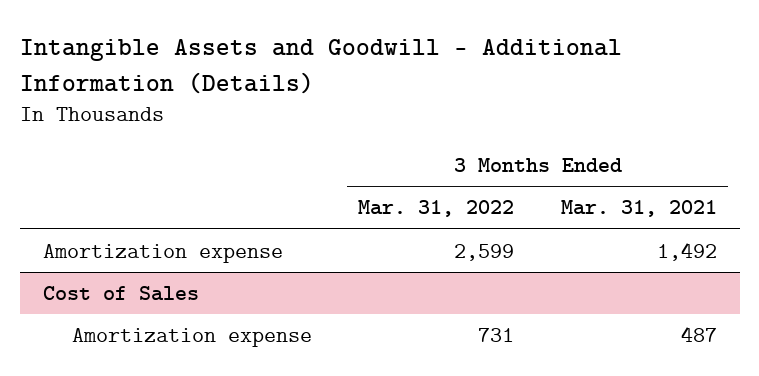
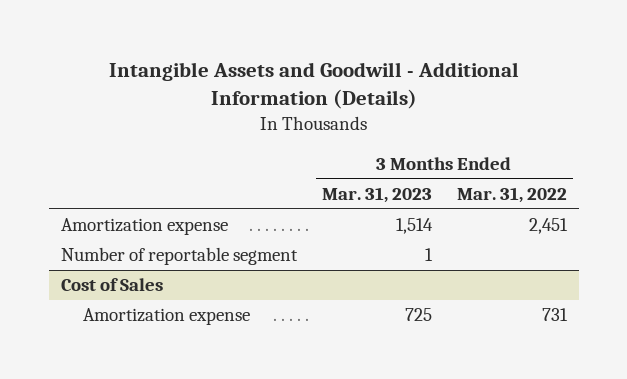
[560,200,717,218] Mar. 31, 2021 -> none
none -> [321,186,432,203] Mar. 31, 2023
[454,244,515,262] 2,599 -> [528,218,568,235] 2,451
none -> [60,247,298,266] Number of reportable segment

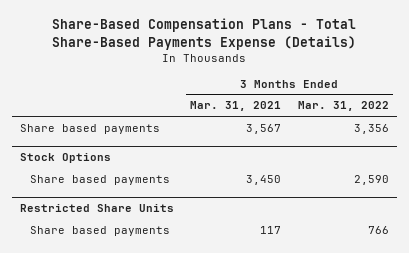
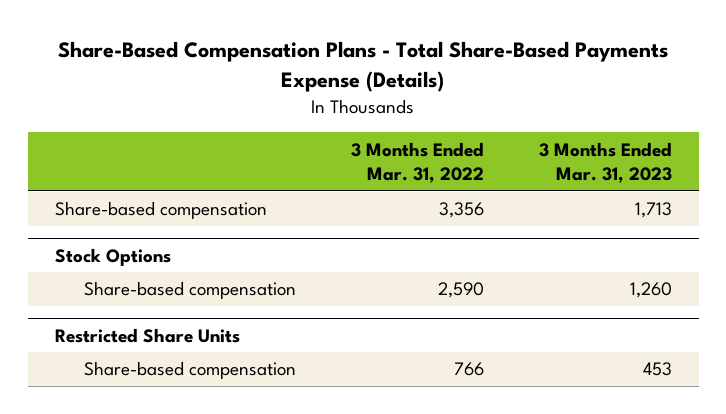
[190,101,282,112] Mar. 31, 2021 -> none
none -> [538,141,672,184] 3 Months Ended Mar. 31, 2023
[20,123,161,134] Share based payments -> [54,201,267,220] Share-based compensation
[29,174,170,185] Share based payments -> [84,281,297,300] Share-based compensation
[29,225,170,236] Share based payments -> [84,361,297,380] Share-based compensation

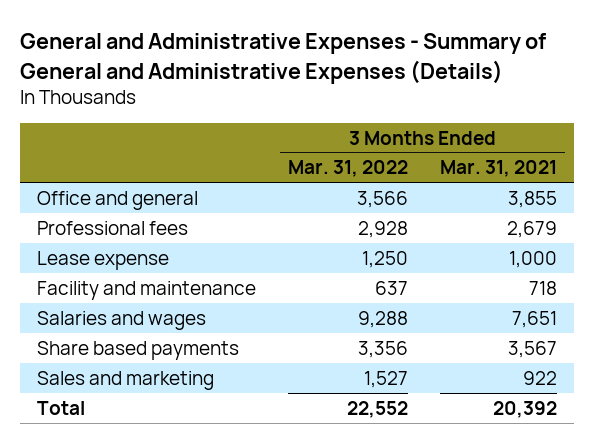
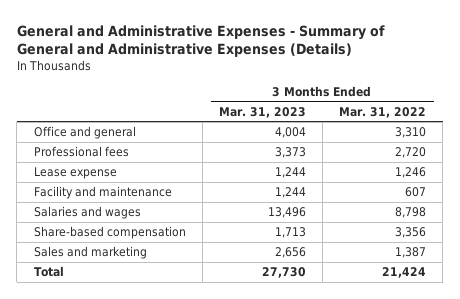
[440,160,558,178] Mar. 31, 2021 -> none
none -> [218,107,306,119] Mar. 31, 2023
[356,190,408,208] 3,566 -> [395,127,427,139] 3,310
[357,220,408,238] 2,928 -> [395,147,427,159] 2,720
[361,250,408,268] 1,250 -> [395,167,427,179] 1,246
[374,280,408,295] 637 -> [405,187,427,198] 607
[357,310,408,328] 9,288 -> [395,207,427,219] 8,798
[36,340,239,360] Share based payments -> [33,226,186,240] Share-based compensation
[363,370,408,388] 1,527 -> [395,247,427,259] 1,387
[346,400,408,418] 22,552 -> [382,267,427,279] 21,424

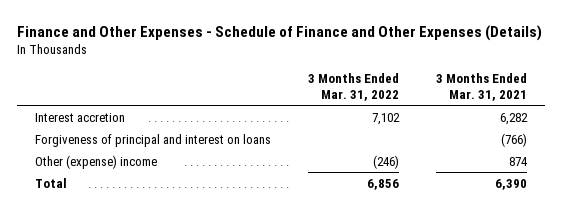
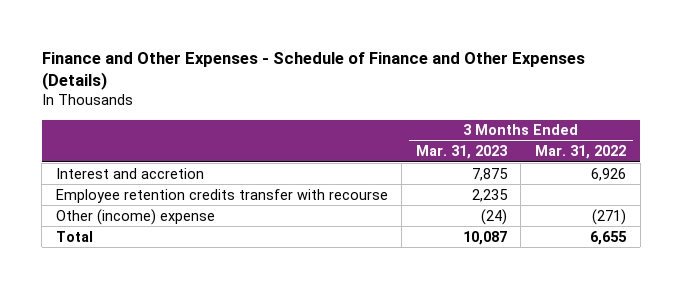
[435,72,527,101] 3 Months Ended Mar. 31, 2021 -> none
none -> [415,145,508,160] Mar. 31, 2023
[35,133,272,147] Forgiveness of principal and interest on loans -> none
[35,112,126,122] Interest accretion -> [55,167,204,179] Interest and accretion
[371,112,400,125] 7,102 -> [591,167,627,181] 6,926
none -> [55,188,388,203] Employee retention credits transfer with recourse
[35,154,158,169] Other (expense) income -> [55,208,215,225] Other (income) expense
[372,154,399,169] (246) -> [592,208,627,225] (271)
[366,178,399,190] 6,856 -> [590,230,628,245] 6,655

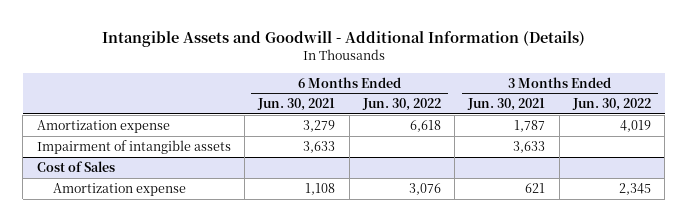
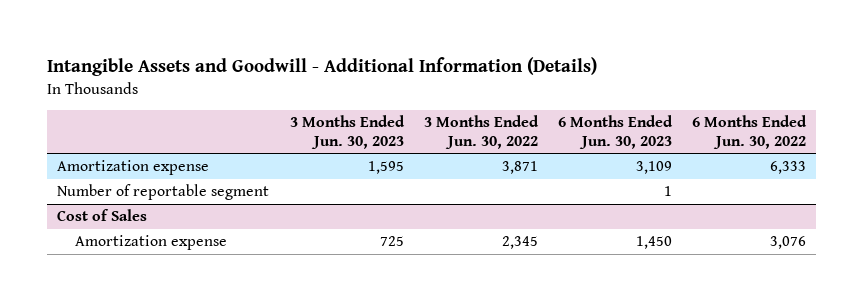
[257,98,336,112] Jun. 30, 2021 -> none
[467,98,546,112] Jun. 30, 2021 -> none
none -> [289,114,405,149] 3 Months Ended Jun. 30, 2023
none -> [558,114,674,149] 6 Months Ended Jun. 30, 2023
[36,139,231,154] Impairment of intangible assets -> none
[409,119,441,132] 6,618 -> [770,161,807,175] 6,333
[620,119,652,132] 4,019 -> [501,161,538,175] 3,871
none -> [57,184,270,201] Number of reportable segment

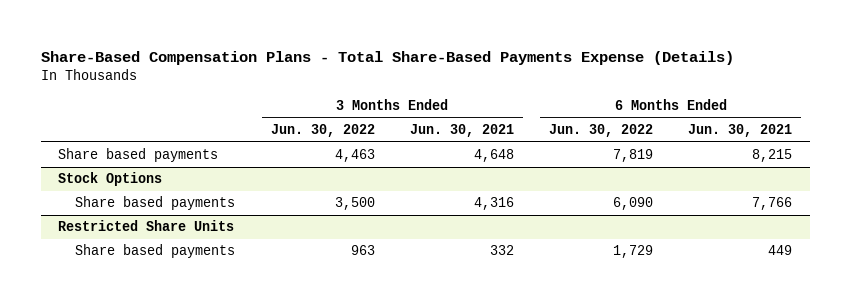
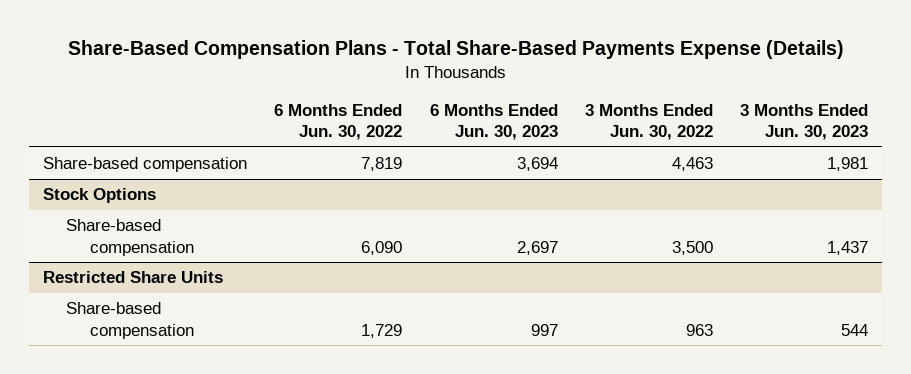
[409,124,514,138] Jun. 30, 2021 -> none
[688,124,793,138] Jun. 30, 2021 -> none
none -> [429,103,558,141] 6 Months Ended Jun. 30, 2023
none -> [740,103,869,141] 3 Months Ended Jun. 30, 2023
[58,148,219,163] Share based payments -> [42,157,247,173] Share-based compensation
[75,196,236,211] Share based payments -> [66,219,194,256] Share-based compensation
[75,244,236,259] Share based payments -> [66,302,194,339] Share-based compensation

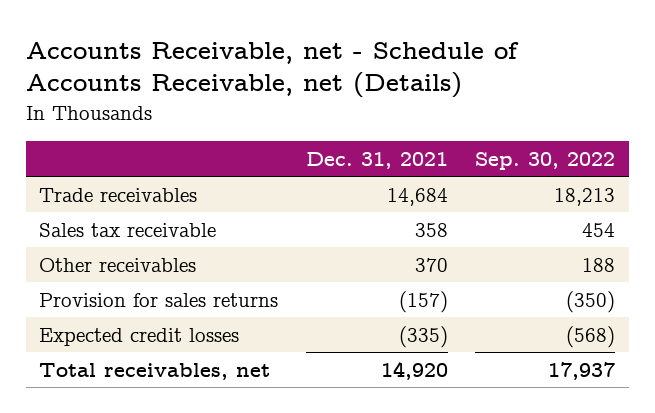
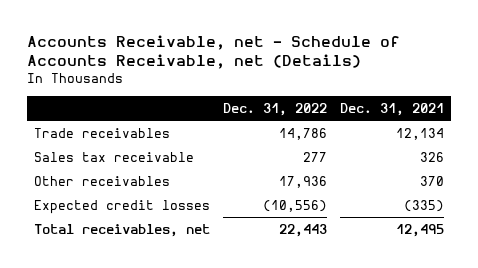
[475,151,616,170] Sep. 30, 2022 -> none
none -> [222,103,327,117] Dec. 31, 2022
[386,187,448,206] 14,684 -> [396,127,445,140] 12,134
[414,222,448,237] 358 -> [420,151,445,162] 326
[39,292,279,307] Provision for sales returns -> none
[380,360,448,380] 14,920 -> [396,223,445,237] 12,495

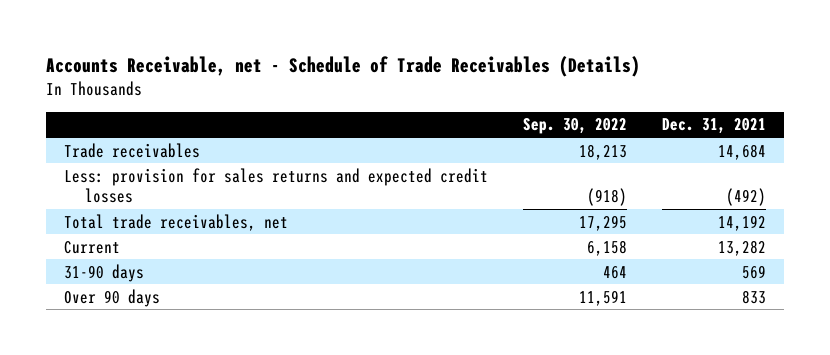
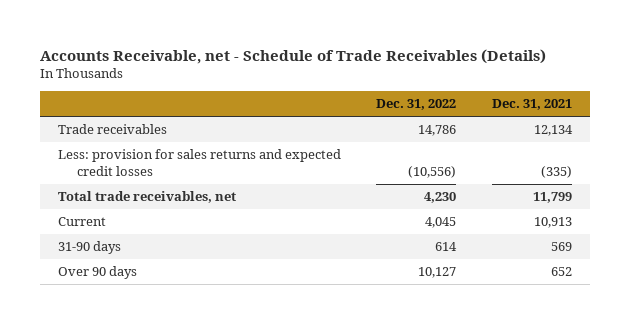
[522,118,627,135] Sep. 30, 2022 -> none
none -> [376,99,457,111] Dec. 31, 2022
[717,143,766,160] 14,684 -> [533,125,573,137] 12,134
[725,187,766,206] (492) -> [540,166,572,179] (335)
[717,214,766,231] 14,192 -> [532,192,572,204] 11,799
[717,239,766,256] 13,282 -> [533,217,572,229] 10,913
[741,289,766,304] 833 -> [550,267,572,277] 652

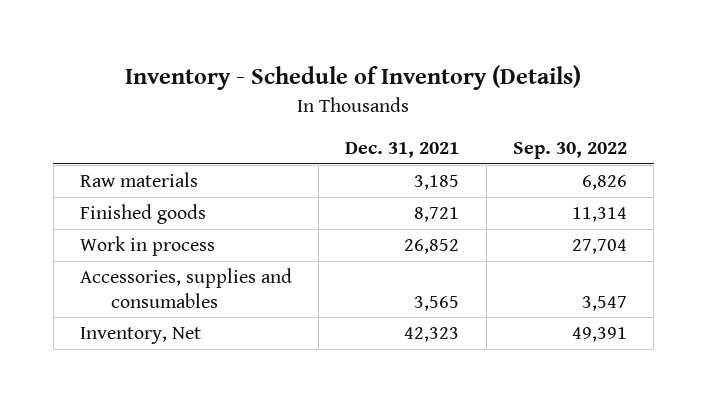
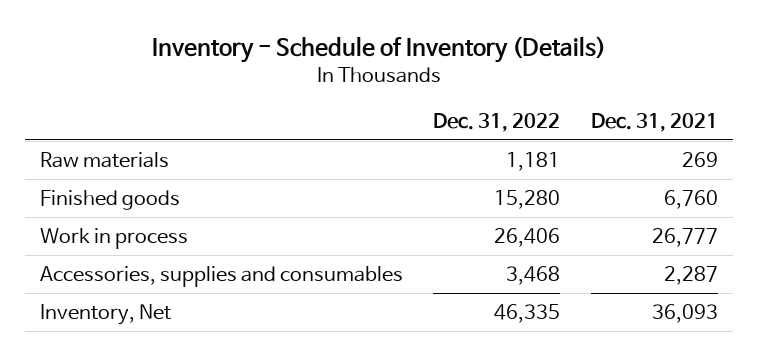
[513,142,628,160] Sep. 30, 2022 -> none
none -> [433,112,561,132] Dec. 31, 2022
[414,175,460,191] 3,185 -> [681,152,718,168] 269
[414,207,460,223] 8,721 -> [663,190,718,210] 6,760
[404,239,460,255] 26,852 -> [651,228,718,248] 26,777
[414,295,460,311] 3,565 -> [663,266,718,286] 2,287
[404,327,460,343] 42,323 -> [651,304,718,324] 36,093

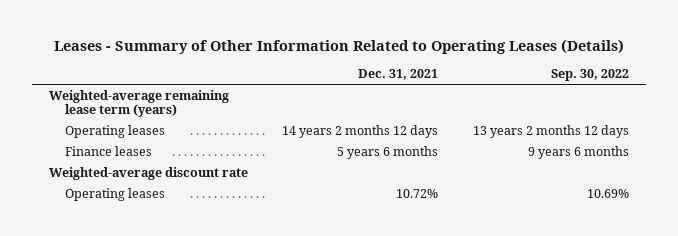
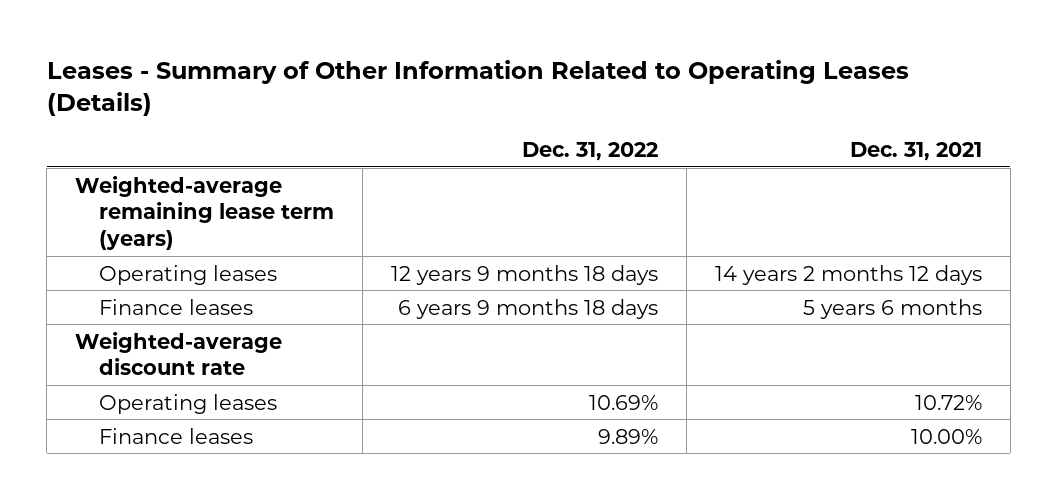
[550,69,629,82] Sep. 30, 2022 -> none
none -> [522,141,659,161] Dec. 31, 2022
none -> [99,427,254,444] Finance leases

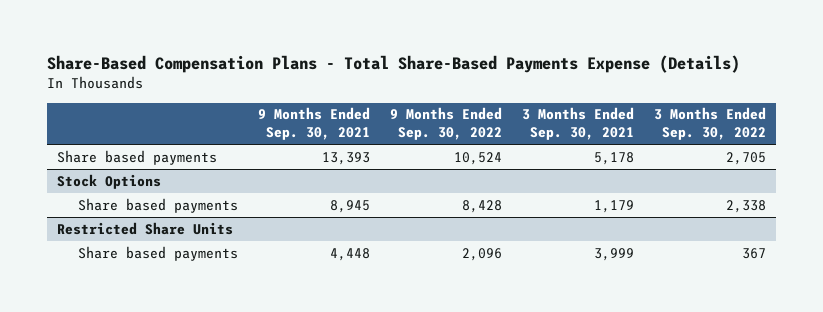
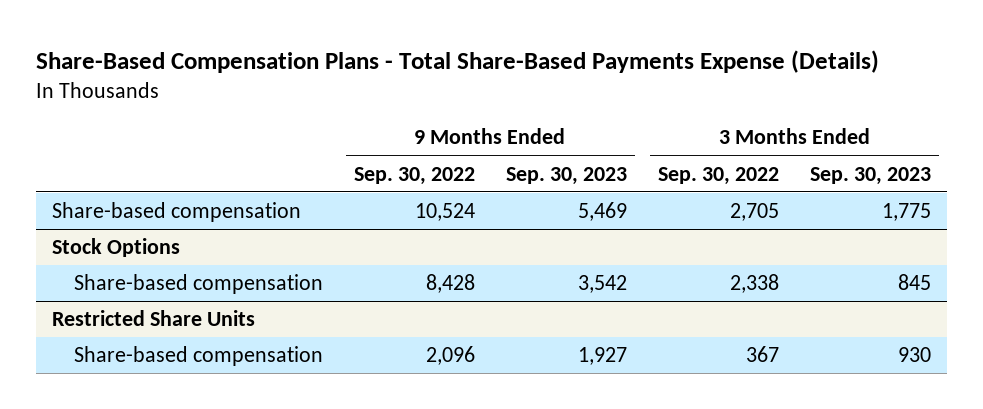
[257,107,370,141] 9 Months Ended Sep. 30, 2021 -> none
[521,107,634,141] 3 Months Ended Sep. 30, 2021 -> none
none -> [505,166,627,185] Sep. 30, 2023
none -> [810,166,932,185] Sep. 30, 2023
[57,149,218,165] Share based payments -> [51,202,301,223] Share-based compensation
[77,197,238,213] Share based payments -> [73,274,323,295] Share-based compensation
[77,245,238,261] Share based payments -> [73,346,323,367] Share-based compensation

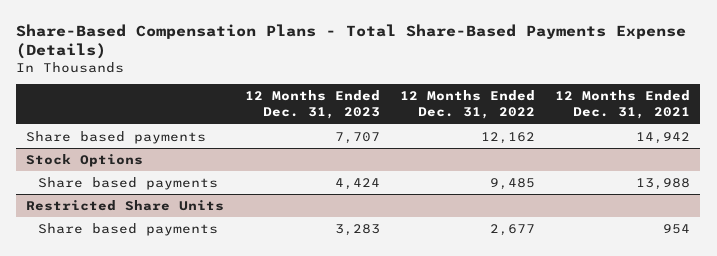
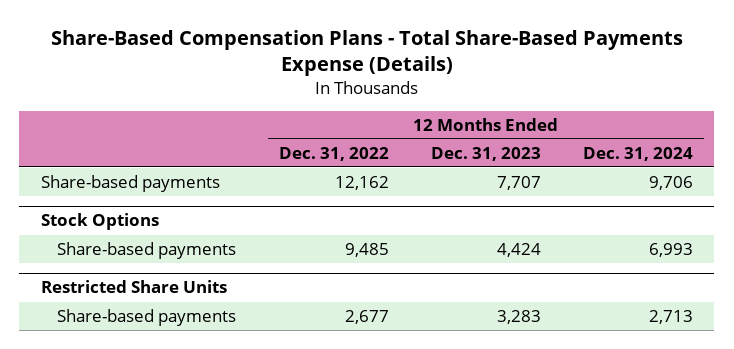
[555,90,691,120] 12 Months Ended Dec. 31, 2021 -> none
none -> [583,146,694,161] Dec. 31, 2024
[26,130,207,144] Share based payments -> [40,174,220,192] Share-based payments
[37,176,218,190] Share based payments -> [57,241,237,259] Share-based payments
[37,222,218,236] Share based payments -> [57,308,237,326] Share-based payments

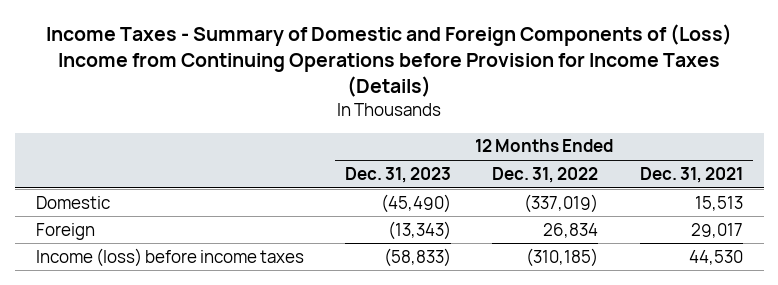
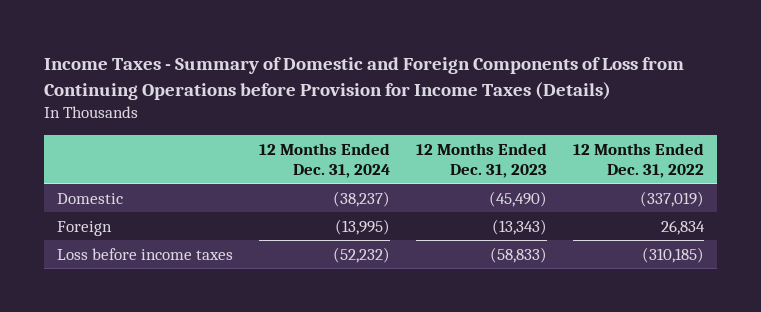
[46,23,733,98] Income Taxes - Summary of Domestic and Foreign Components of (Loss) Income from Continuing Operations before Provision for Income Taxes (Details) -> [44,56,685,100] Income Taxes - Summary of Domestic and Foreign Components of Loss from Continuing Operations before Provision for Income Taxes (Details)
[639,166,743,183] Dec. 31, 2021 -> none
none -> [259,142,391,178] 12 Months Ended Dec. 31, 2024
[35,247,304,267] Income (loss) before income taxes -> [57,247,234,260] Loss before income taxes

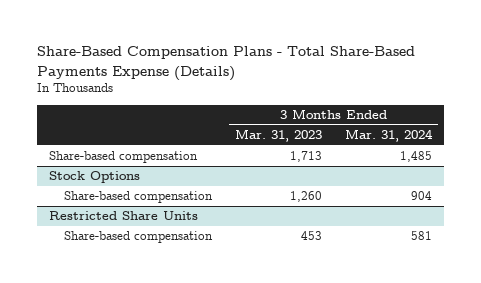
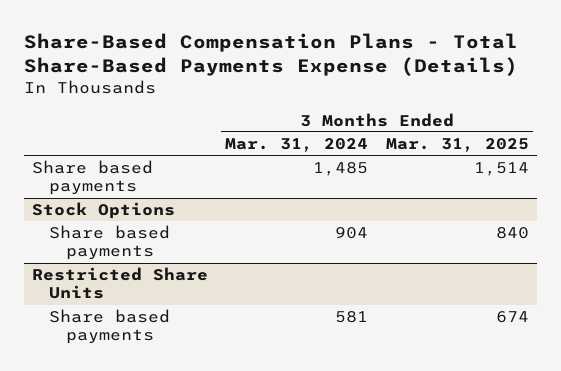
[235,128,323,142] Mar. 31, 2023 -> none
none -> [385,138,529,153] Mar. 31, 2025
[48,151,198,164] Share-based compensation -> [32,160,154,196] Share based payments
[63,191,213,204] Share-based compensation -> [49,225,171,261] Share based payments
[63,231,213,244] Share-based compensation -> [49,309,171,345] Share based payments

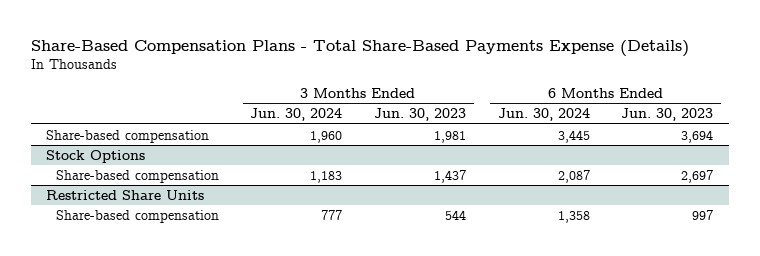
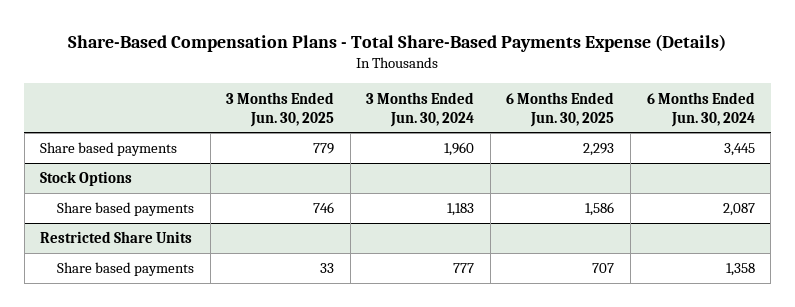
[374,108,467,122] Jun. 30, 2023 -> none
[621,108,714,122] Jun. 30, 2023 -> none
none -> [226,91,335,127] 3 Months Ended Jun. 30, 2025
none -> [506,91,615,127] 6 Months Ended Jun. 30, 2025
[46,129,210,143] Share-based compensation -> [40,142,178,157] Share based payments
[55,169,219,183] Share-based compensation -> [57,202,195,217] Share based payments
[55,209,219,223] Share-based compensation -> [57,262,195,277] Share based payments

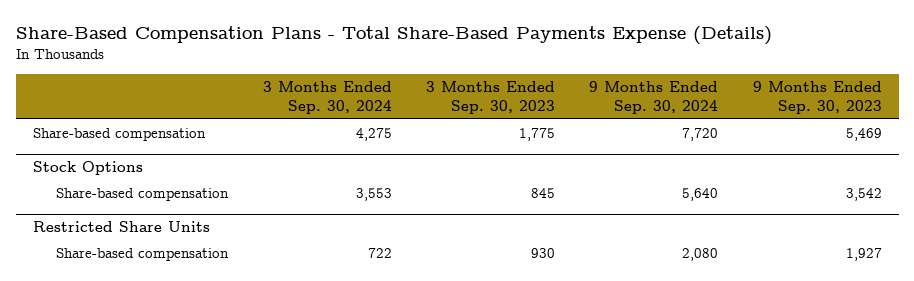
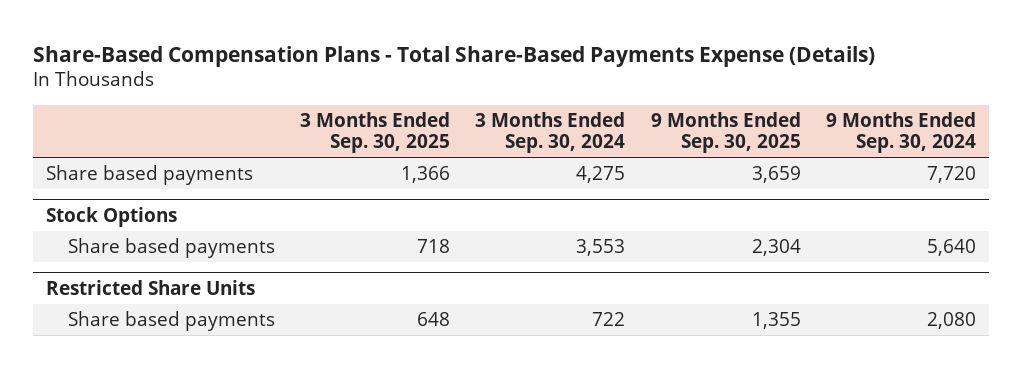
[425,81,555,115] 3 Months Ended Sep. 30, 2023 -> none
[752,81,882,115] 9 Months Ended Sep. 30, 2023 -> none
none -> [299,111,450,154] 3 Months Ended Sep. 30, 2025
none -> [650,111,801,154] 9 Months Ended Sep. 30, 2025
[32,127,206,141] Share-based compensation -> [45,165,253,186] Share based payments
[56,187,230,201] Share-based compensation -> [67,238,275,259] Share based payments
[56,247,230,261] Share-based compensation -> [67,311,275,332] Share based payments

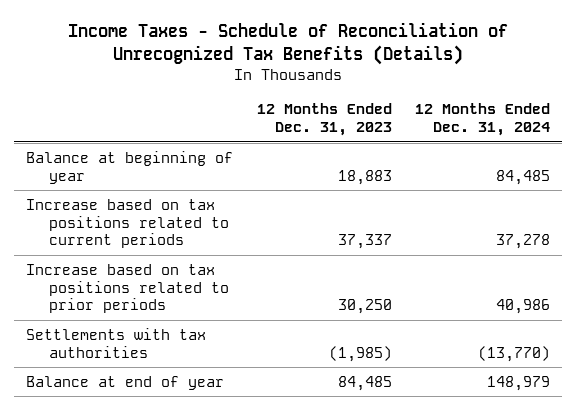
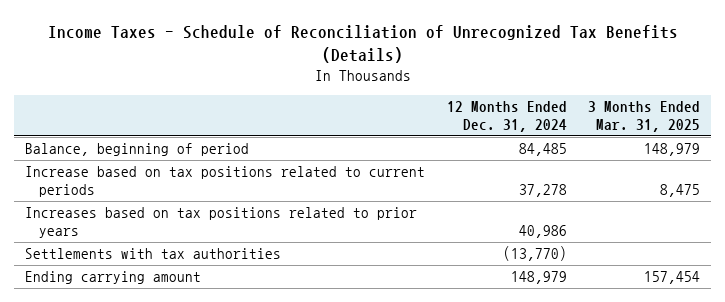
[256,103,392,137] 12 Months Ended Dec. 31, 2023 -> none
none -> [587,101,700,133] 3 Months Ended Mar. 31, 2025
[26,150,234,184] Balance at beginning of year -> [25,143,250,157] Balance, beginning of period
[26,263,230,314] Increase based on tax positions related to prior periods -> [25,207,418,239] Increases based on tax positions related to prior years
[26,375,225,390] Balance at end of year -> [25,271,202,285] Ending carrying amount

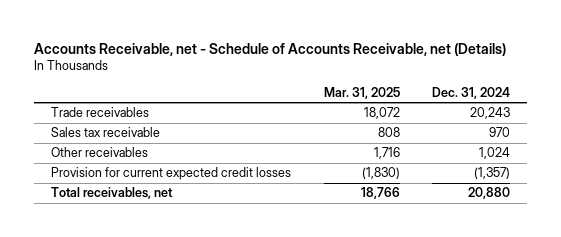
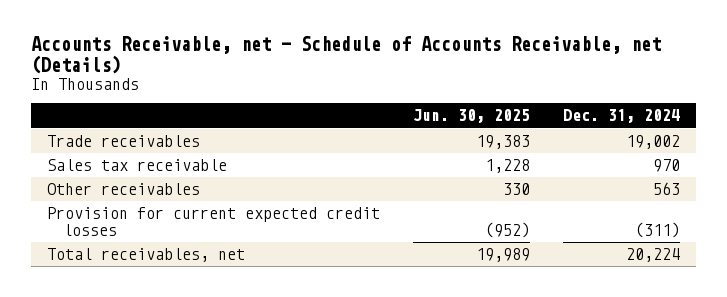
[323,87,400,100] Mar. 31, 2025 -> none
none -> [412,109,530,124] Jun. 30, 2025
[470,107,511,120] 20,243 -> [625,135,680,150] 19,002
[479,147,511,160] 1,024 -> [652,182,680,196] 563
[474,167,511,180] (1,357) -> [634,221,680,238] (311)
[468,187,511,200] 20,880 -> [625,248,680,263] 20,224

